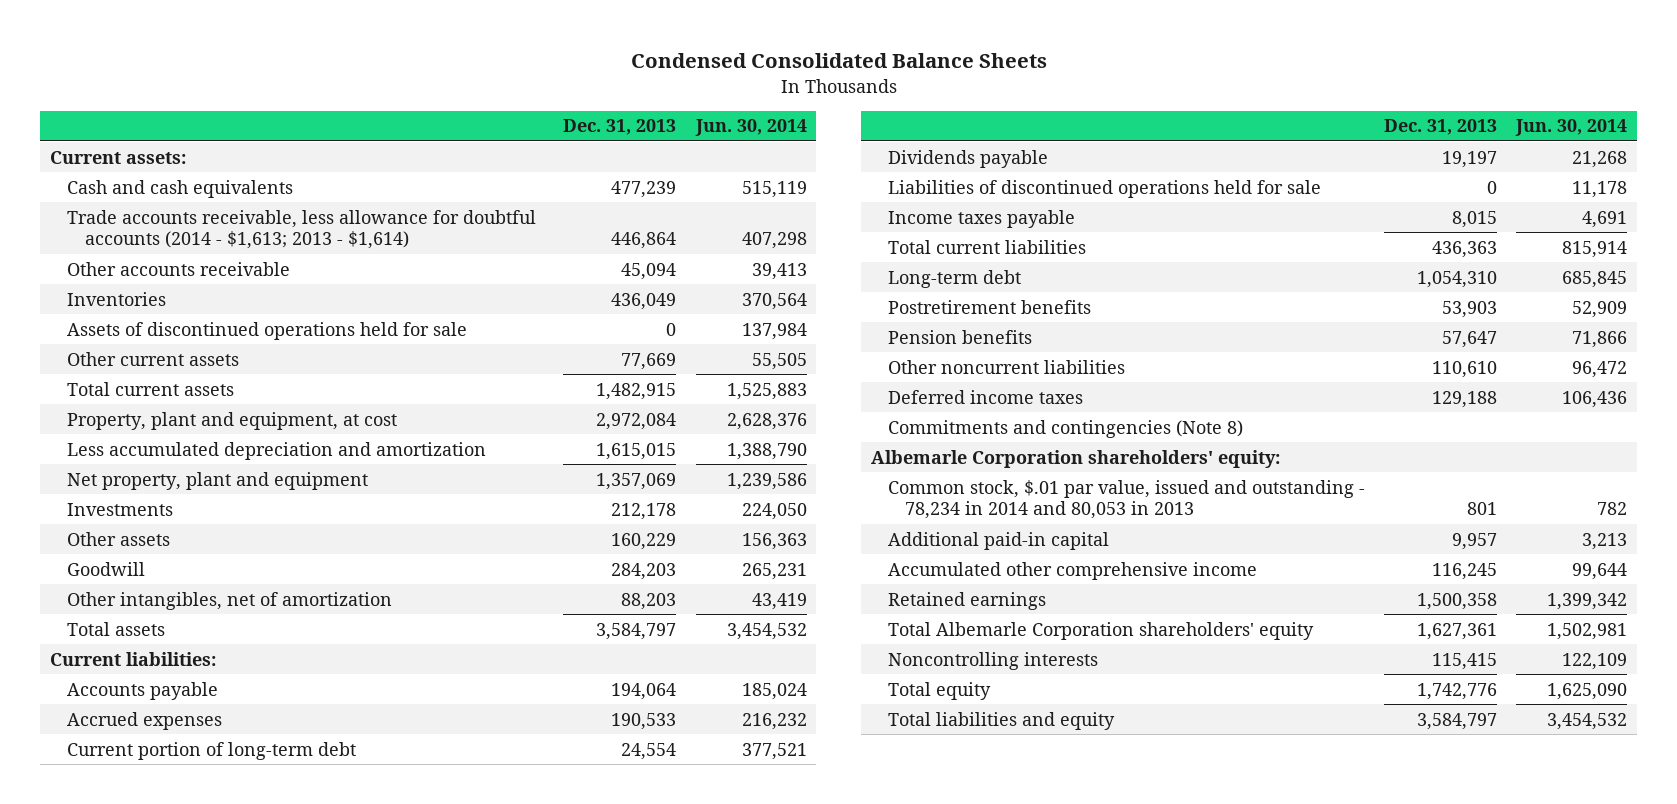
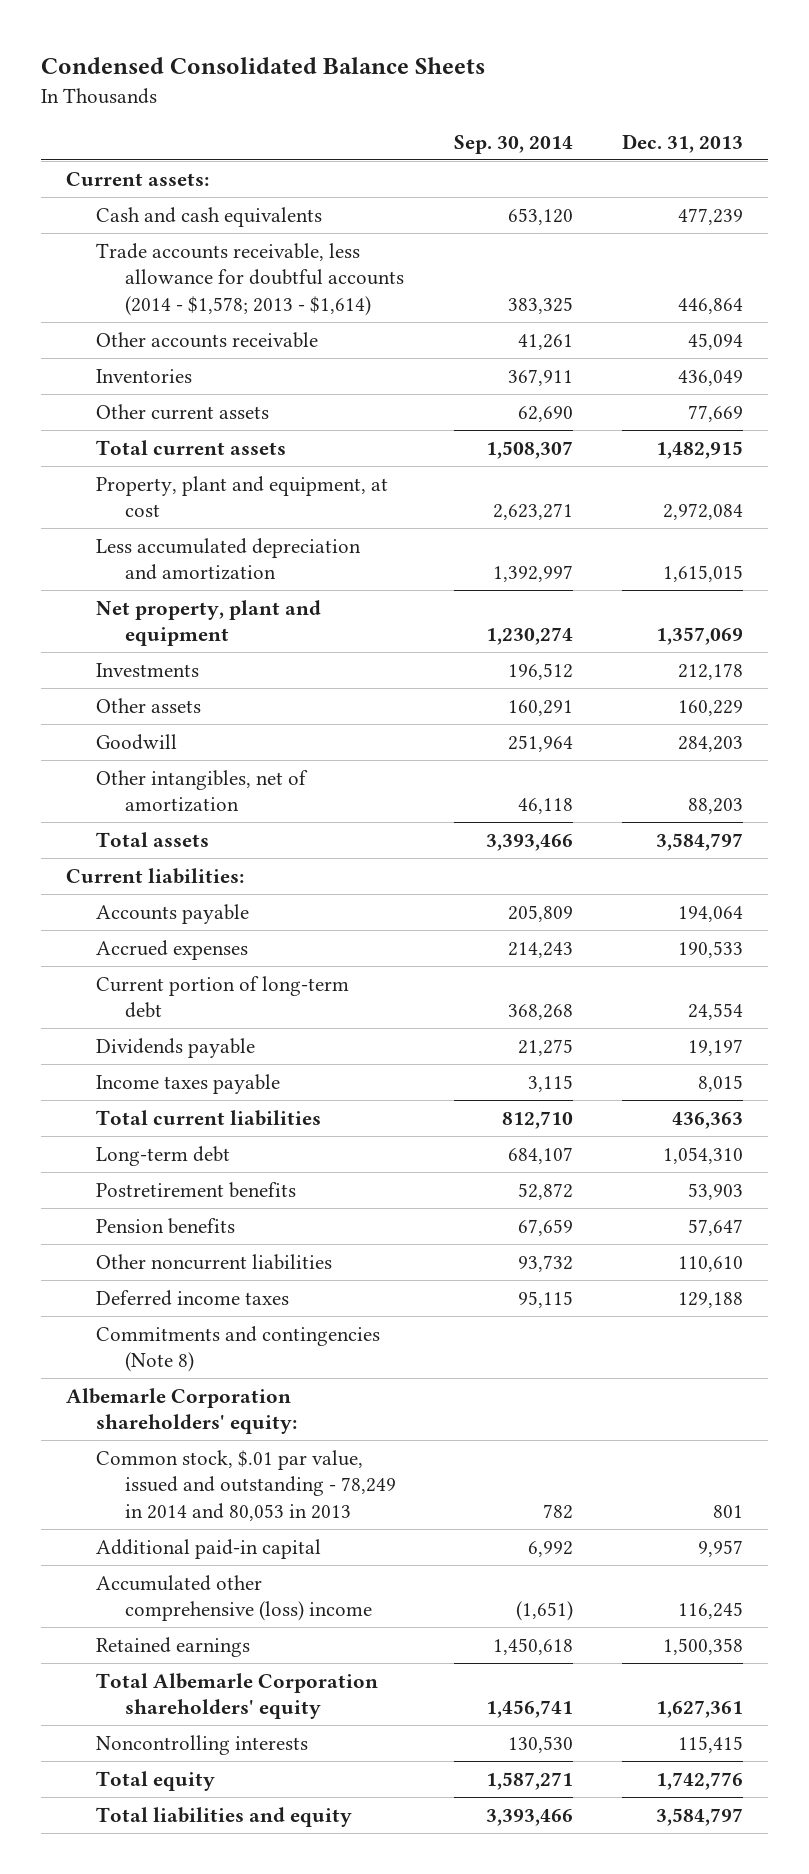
[694,119,807,137] Jun. 30, 2014 -> none
none -> [453,134,573,154] Sep. 30, 2014
[67,209,537,250] Trade accounts receivable, less allowance for doubtful accounts (2014 - $1,613; 2013 - $1,614) -> [95,242,405,317] Trade accounts receivable, less allowance for doubtful accounts (2014 - $1,578; 2013 - $1,614)
[67,321,468,340] Assets of discontinued operations held for sale -> none
[887,179,1321,198] Liabilities of discontinued operations held for sale -> none
[887,479,1365,520] Common stock, $.01 par value, issued and outstanding - 78,234 in 2014 and 80,053 in 2013 -> [95,1449,397,1522] Common stock, $.01 par value, issued and outstanding - 78,249 in 2014 and 80,053 in 2013
[887,561,1257,580] Accumulated other comprehensive income -> [95,1574,373,1622] Accumulated other comprehensive (loss) income

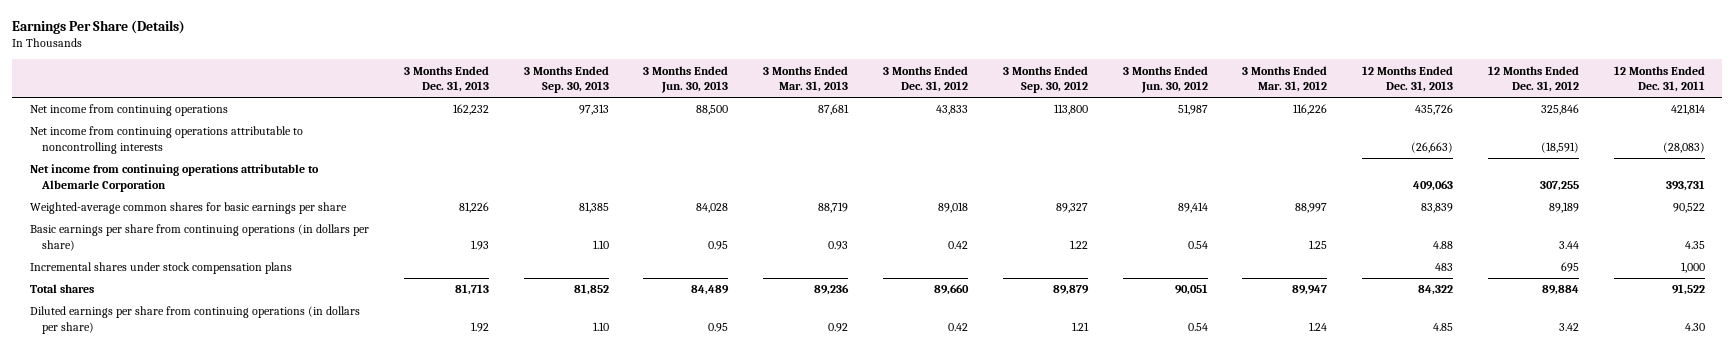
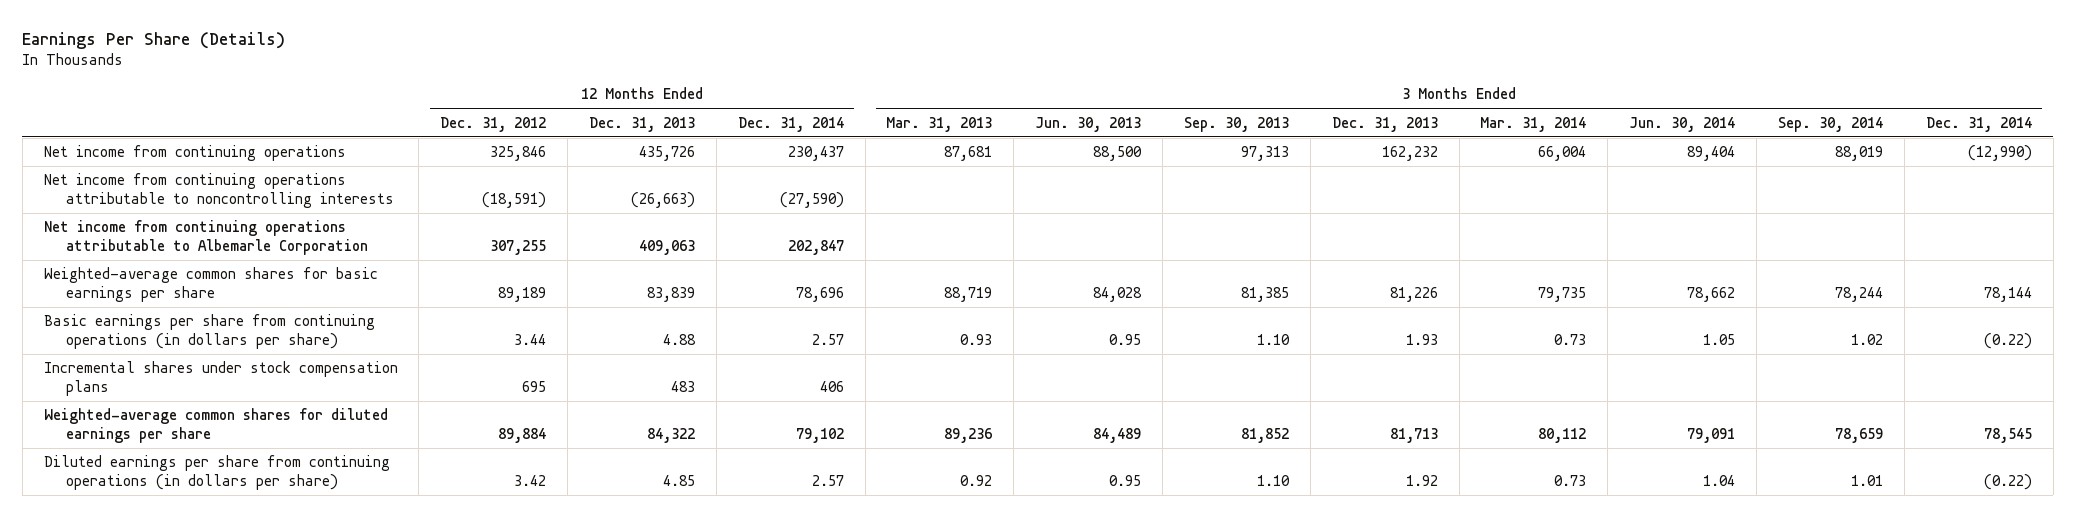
[882,65,968,92] 3 Months Ended Dec. 31, 2012 -> none
[1002,65,1088,93] 3 Months Ended Sep. 30, 2012 -> none
[1122,65,1208,93] 3 Months Ended Jun. 30, 2012 -> none
[1242,65,1328,92] 3 Months Ended Mar. 31, 2012 -> none
[1613,65,1705,92] 12 Months Ended Dec. 31, 2011 -> none
none -> [737,116,844,132] Dec. 31, 2014
none -> [1480,116,1587,132] Mar. 31, 2014
none -> [1629,116,1736,132] Jun. 30, 2014
none -> [1777,116,1883,132] Sep. 30, 2014
none -> [1925,116,2032,132] Dec. 31, 2014
[29,284,94,294] Total shares -> [43,408,388,444] Weighted-average common shares for diluted earnings per share

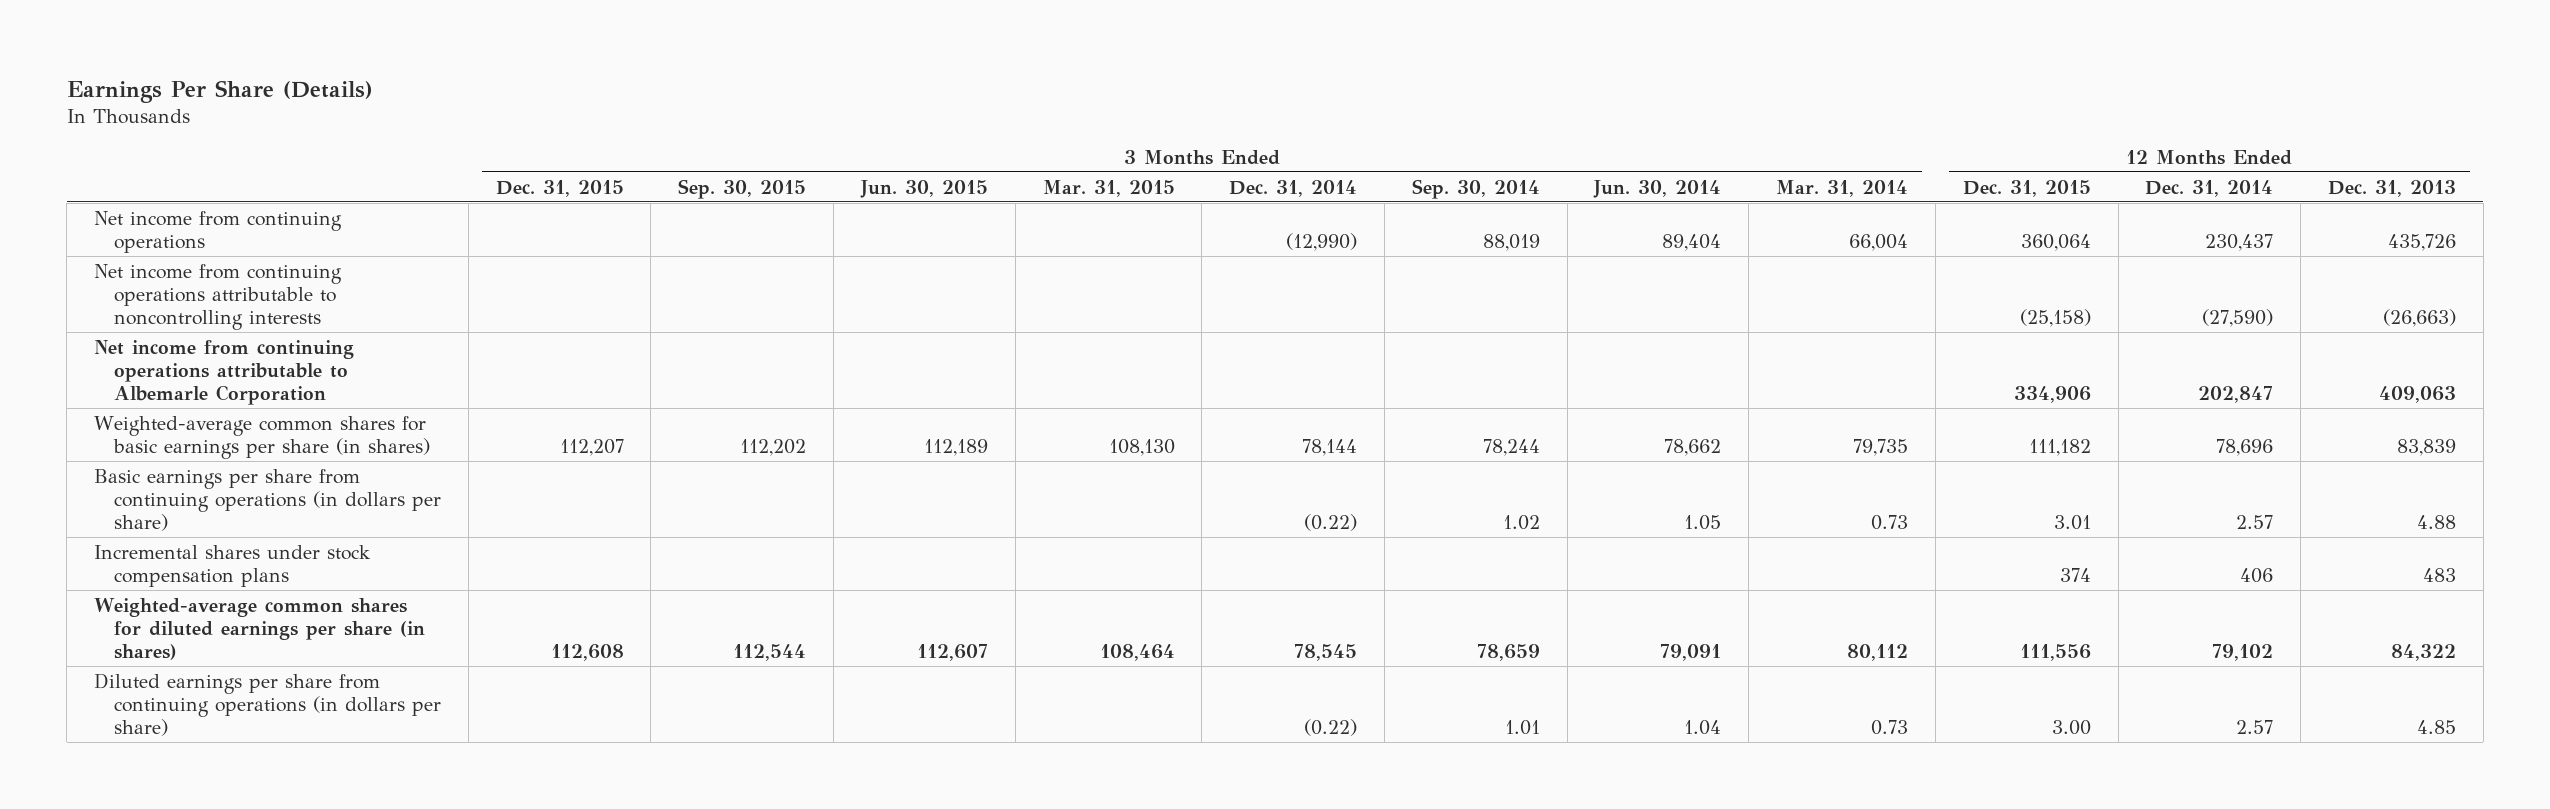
[440,116,547,132] Dec. 31, 2012 -> none
[886,116,993,132] Mar. 31, 2013 -> none
[1035,116,1142,132] Jun. 30, 2013 -> none
[1183,116,1289,132] Sep. 30, 2013 -> none
[1331,116,1438,132] Dec. 31, 2013 -> none
none -> [495,179,624,197] Dec. 31, 2015
none -> [678,178,807,199] Sep. 30, 2015
none -> [859,179,988,198] Jun. 30, 2015
none -> [1042,179,1175,197] Mar. 31, 2015
none -> [1962,179,2091,197] Dec. 31, 2015
[43,267,378,303] Weighted-average common shares for basic earnings per share -> [93,415,430,459] Weighted-average common shares for basic earnings per share (in shares)
[43,408,388,444] Weighted-average common shares for diluted earnings per share -> [93,597,425,661] Weighted-average common shares for diluted earnings per share (in shares)

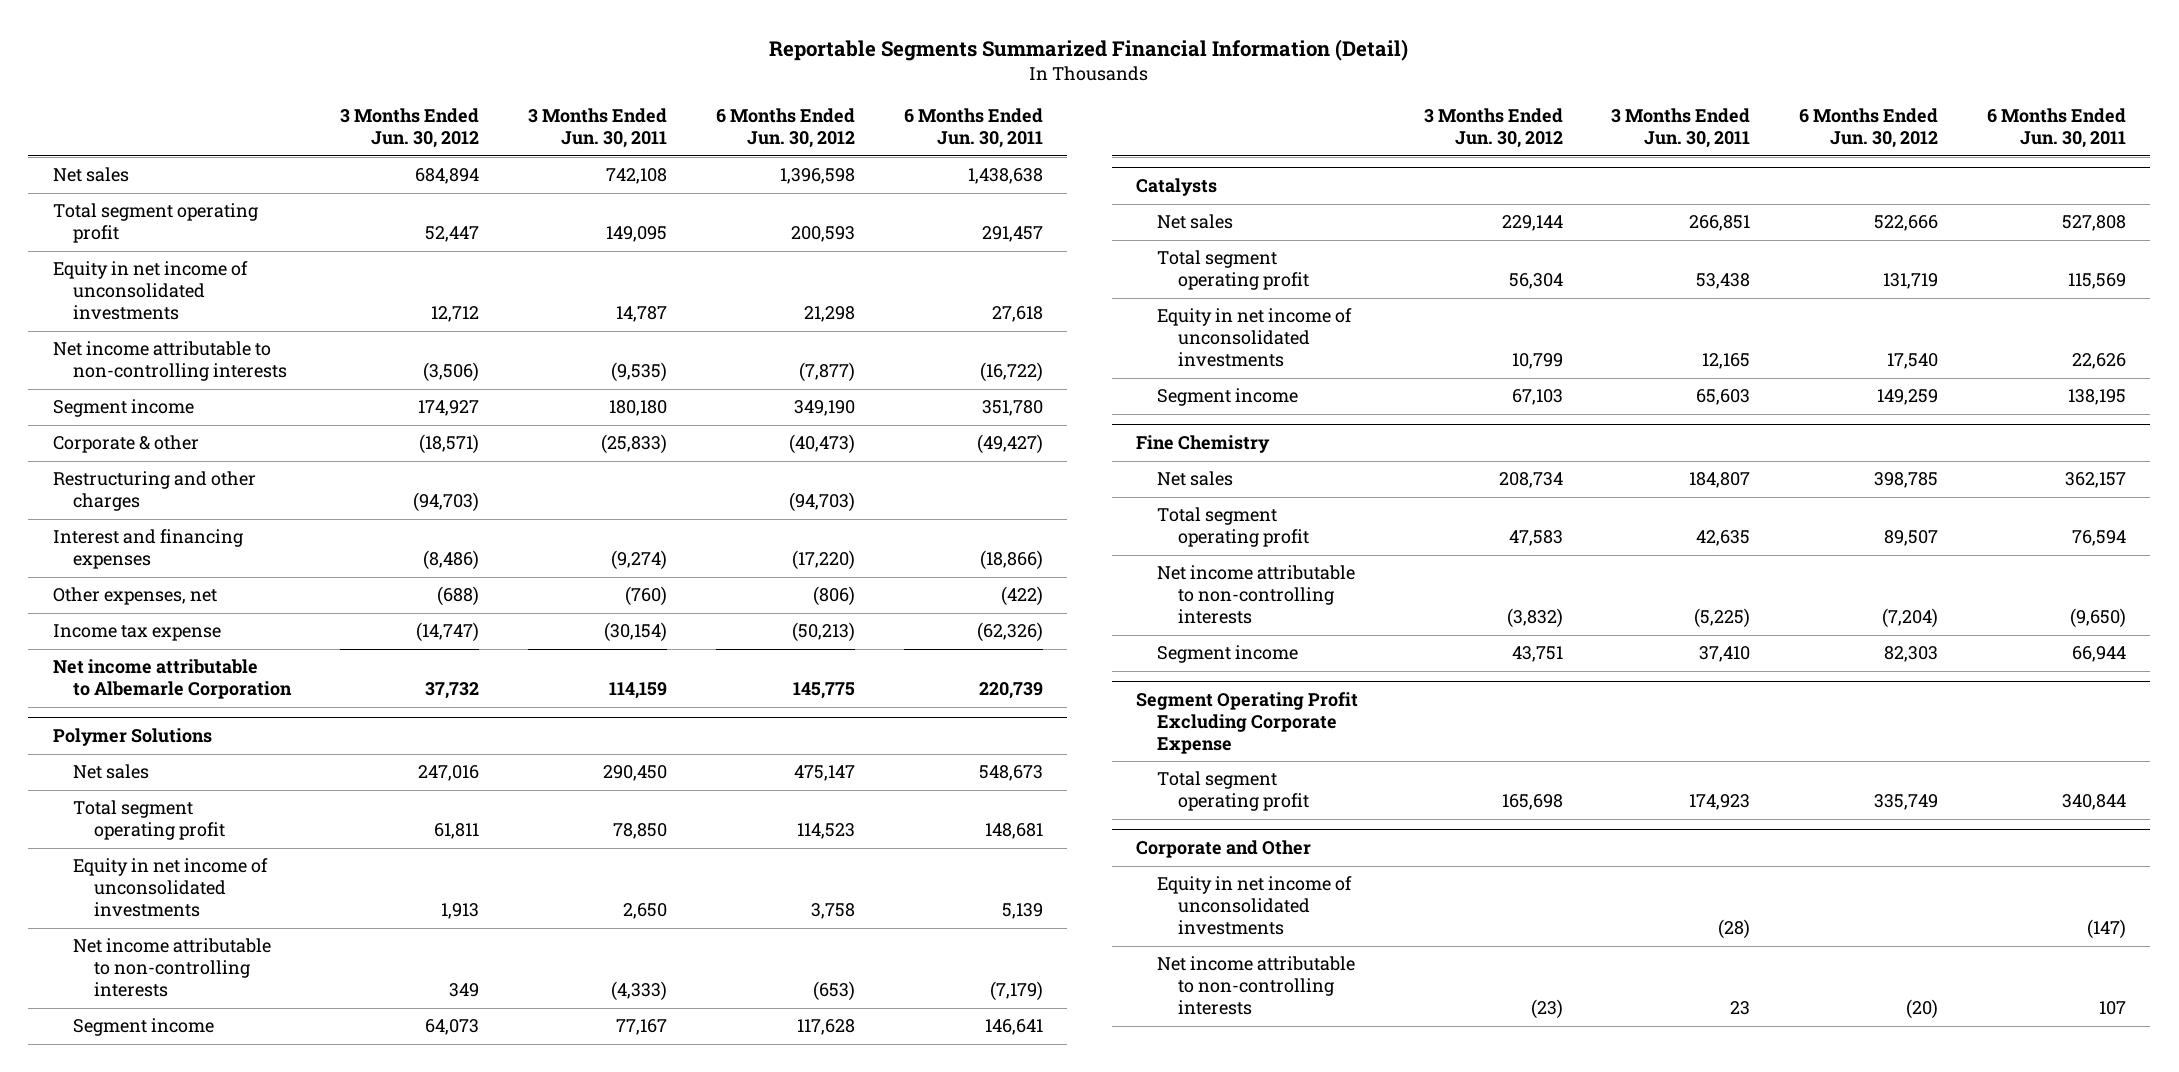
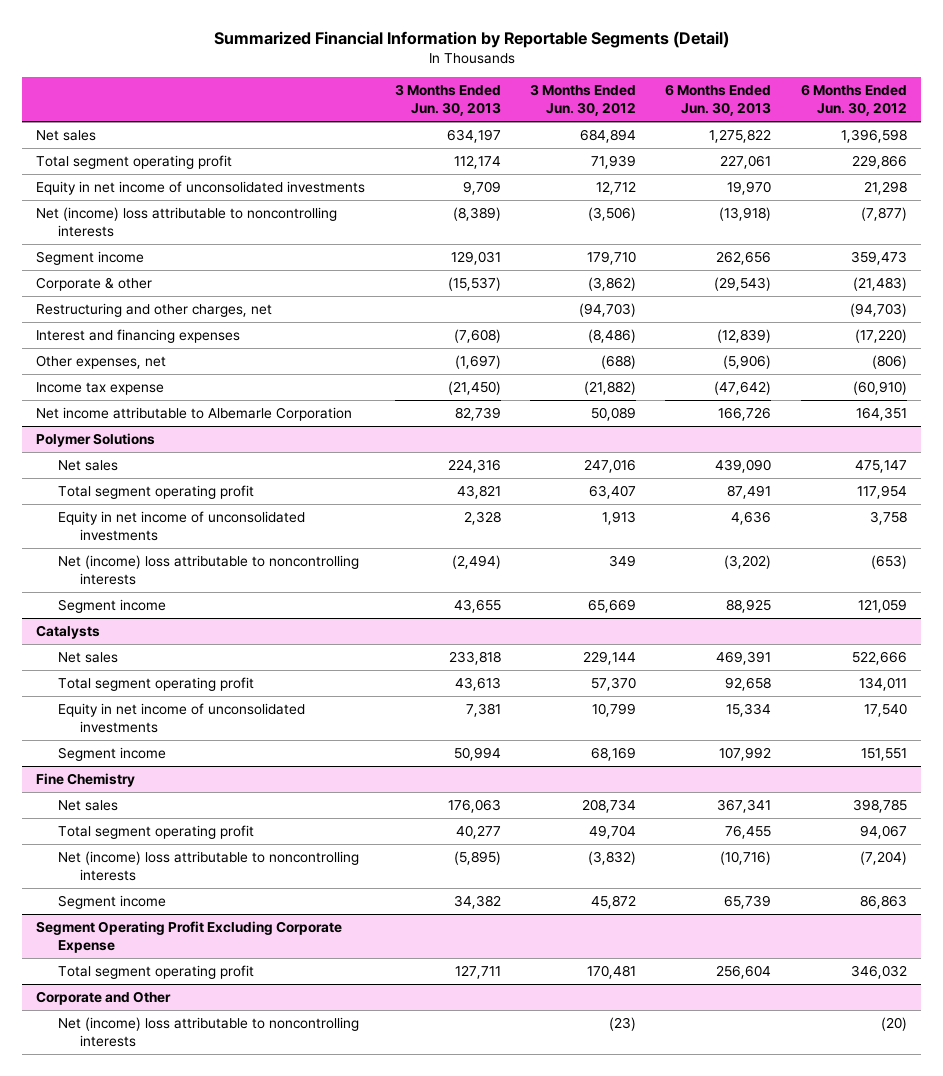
[769,39,1409,62] Reportable Segments Summarized Financial Information (Detail) -> [213,30,729,48] Summarized Financial Information by Reportable Segments (Detail)
[528,108,668,149] 3 Months Ended Jun. 30, 2011 -> none
[903,108,1043,149] 6 Months Ended Jun. 30, 2011 -> none
none -> [394,84,501,117] 3 Months Ended Jun. 30, 2013
none -> [665,84,772,117] 6 Months Ended Jun. 30, 2013
[425,226,480,243] 52,447 -> [591,155,637,170] 71,939
[790,226,855,243] 200,593 -> [851,155,907,170] 229,866
[52,341,288,382] Net income attributable to non-controlling interests -> [36,207,338,238] Net (income) loss attributable to noncontrolling interests
[418,400,480,417] 174,927 -> [587,251,637,266] 179,710
[793,400,855,417] 349,190 -> [850,251,907,266] 359,473
[419,434,480,455] (18,571) -> [588,277,637,292] (3,862)
[788,434,855,455] (40,473) -> [852,277,907,292] (21,483)
[52,471,256,512] Restructuring and other charges -> [36,303,273,318] Restructuring and other charges, net
[416,622,480,643] (14,747) -> [584,381,637,396] (21,882)
[791,622,855,643] (50,213) -> [852,381,907,396] (60,910)
[425,682,480,700] 37,732 -> [591,407,637,422] 50,089
[792,682,855,700] 145,775 -> [855,407,907,422] 164,351
[434,823,480,840] 61,811 -> [589,485,637,500] 63,407
[796,823,855,840] 114,523 -> [856,485,907,500] 117,954
[73,938,272,998] Net income attributable to non-controlling interests -> [58,555,360,586] Net (income) loss attributable to noncontrolling interests
[425,1019,480,1036] 64,073 -> [588,599,637,614] 65,669
[796,1019,855,1036] 117,628 -> [857,599,907,614] 121,059
[1508,273,1563,290] 56,304 -> [591,677,637,692] 57,370
[1883,273,1939,290] 131,719 -> [858,677,907,692] 134,011
[1511,389,1563,406] 67,103 -> [591,747,637,762] 68,169
[1877,389,1939,406] 149,259 -> [860,748,907,762] 151,551
[1508,530,1563,547] 47,583 -> [589,825,637,840] 49,704
[1884,530,1939,547] 89,507 -> [859,825,907,840] 94,067
[1156,565,1355,625] Net income attributable to non-controlling interests -> [58,851,360,882] Net (income) loss attributable to noncontrolling interests
[1511,646,1563,663] 43,751 -> [591,895,637,910] 45,872
[1884,646,1939,663] 82,303 -> [859,895,907,910] 86,863
[1501,794,1563,811] 165,698 -> [587,965,637,980] 170,481
[1874,794,1939,811] 335,749 -> [850,965,907,980] 346,032
[1156,876,1352,936] Equity in net income of unconsolidated investments -> none
[1156,956,1355,1016] Net income attributable to non-controlling interests -> [58,1017,360,1048] Net (income) loss attributable to noncontrolling interests

